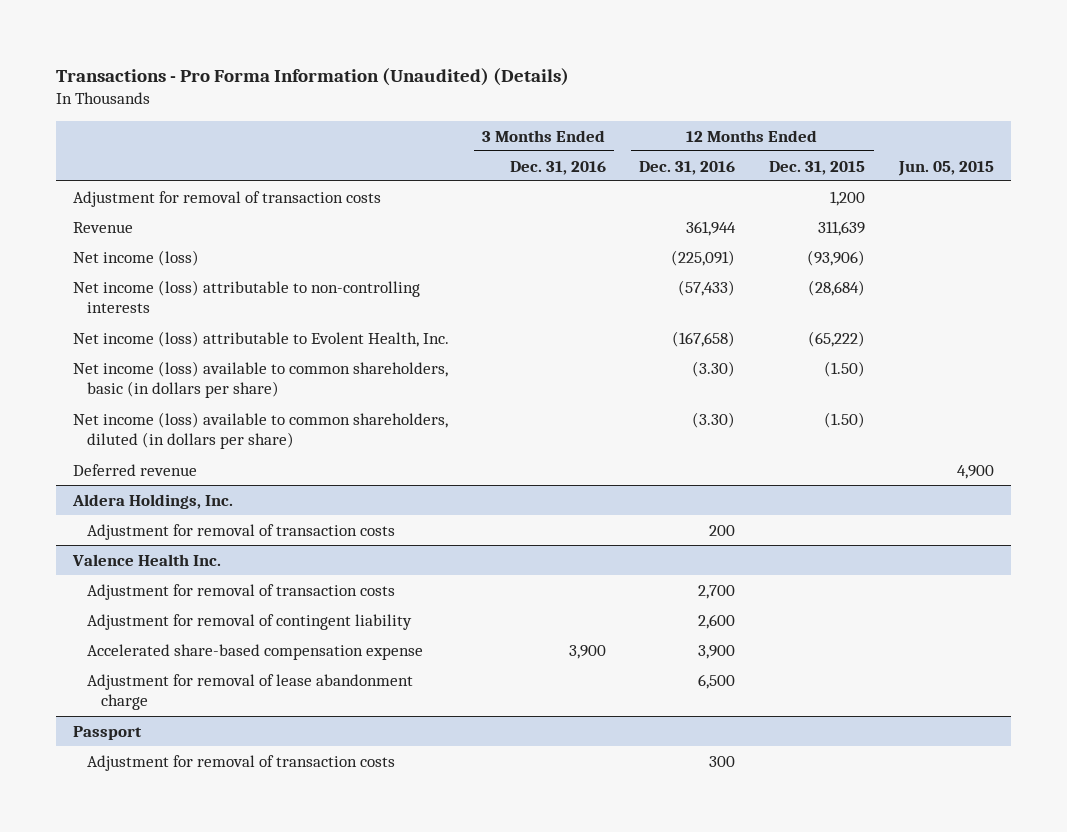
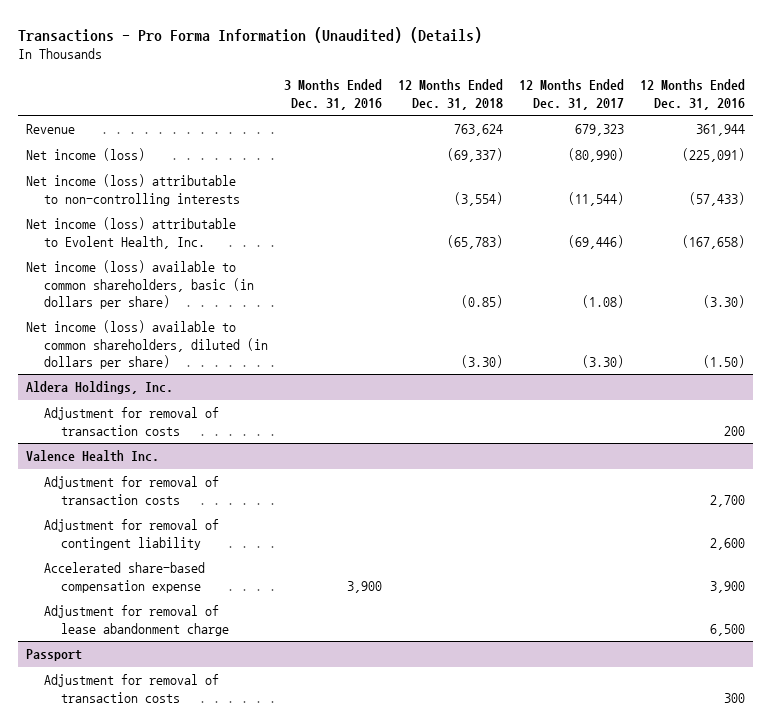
[769,160,866,175] Dec. 31, 2015 -> none
[898,160,995,176] Jun. 05, 2015 -> none
none -> [397,79,503,110] 12 Months Ended Dec. 31, 2018
none -> [518,79,624,110] 12 Months Ended Dec. 31, 2017
[72,190,381,207] Adjustment for removal of transaction costs -> none
[72,463,197,476] Deferred revenue -> none
[692,411,736,428] (3.30) -> [702,354,745,368] (1.50)

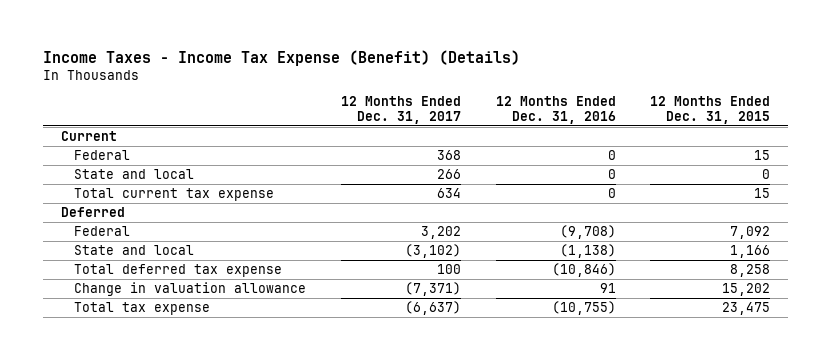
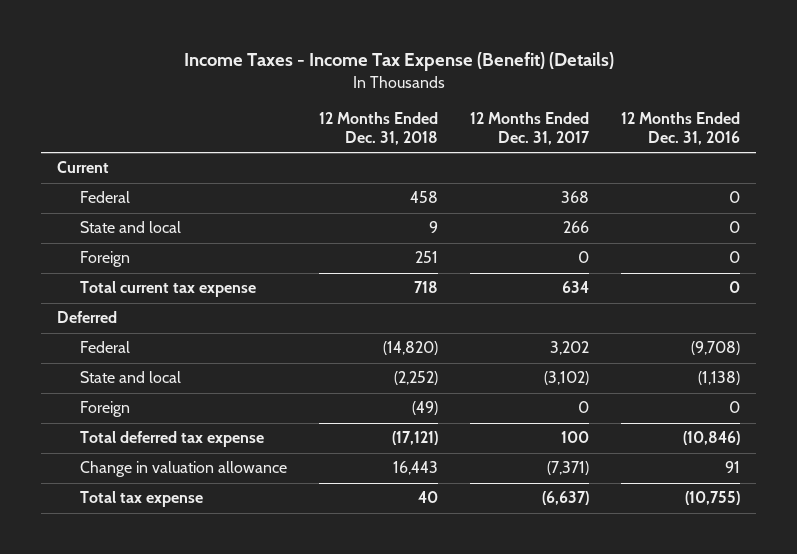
[650,95,771,125] 12 Months Ended Dec. 31, 2015 -> none
none -> [319,111,439,145] 12 Months Ended Dec. 31, 2018
none -> [80,251,131,268] Foreign
none -> [80,401,131,418] Foreign

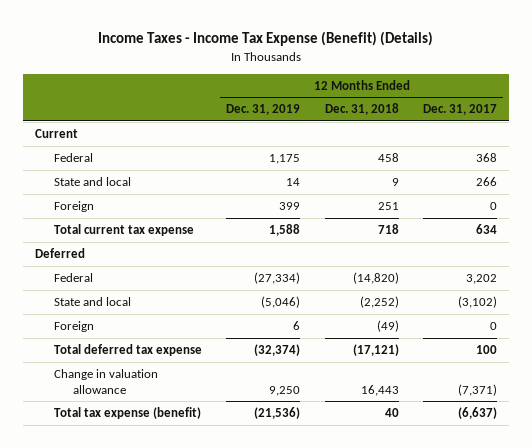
[620,111,740,145] 12 Months Ended Dec. 31, 2016 -> none
none -> [226,104,301,116] Dec. 31, 2019
[80,491,204,508] Total tax expense -> [54,407,202,420] Total tax expense (benefit)

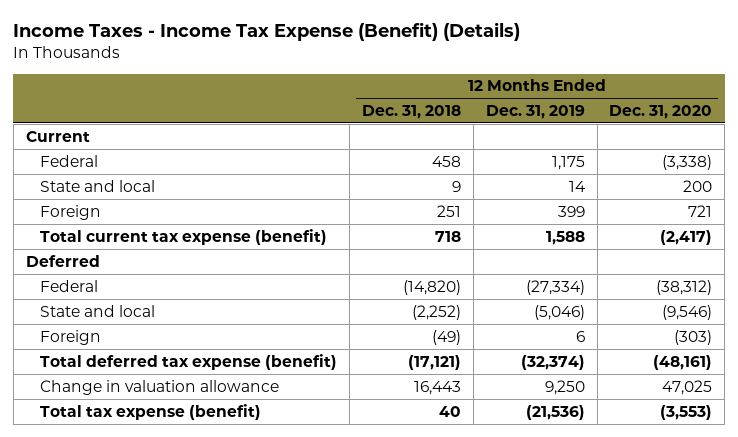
[422,104,497,116] Dec. 31, 2017 -> none
none -> [609,105,713,120] Dec. 31, 2020
[54,224,195,237] Total current tax expense -> [40,228,328,245] Total current tax expense (benefit)
[54,344,203,357] Total deferred tax expense -> [40,353,338,370] Total deferred tax expense (benefit)

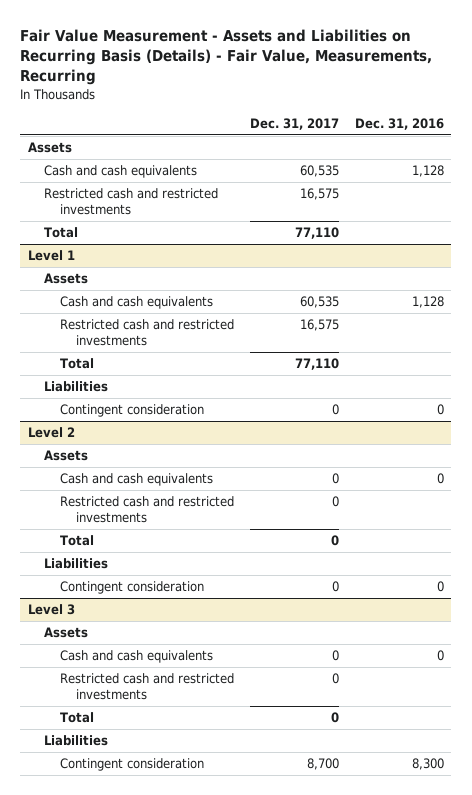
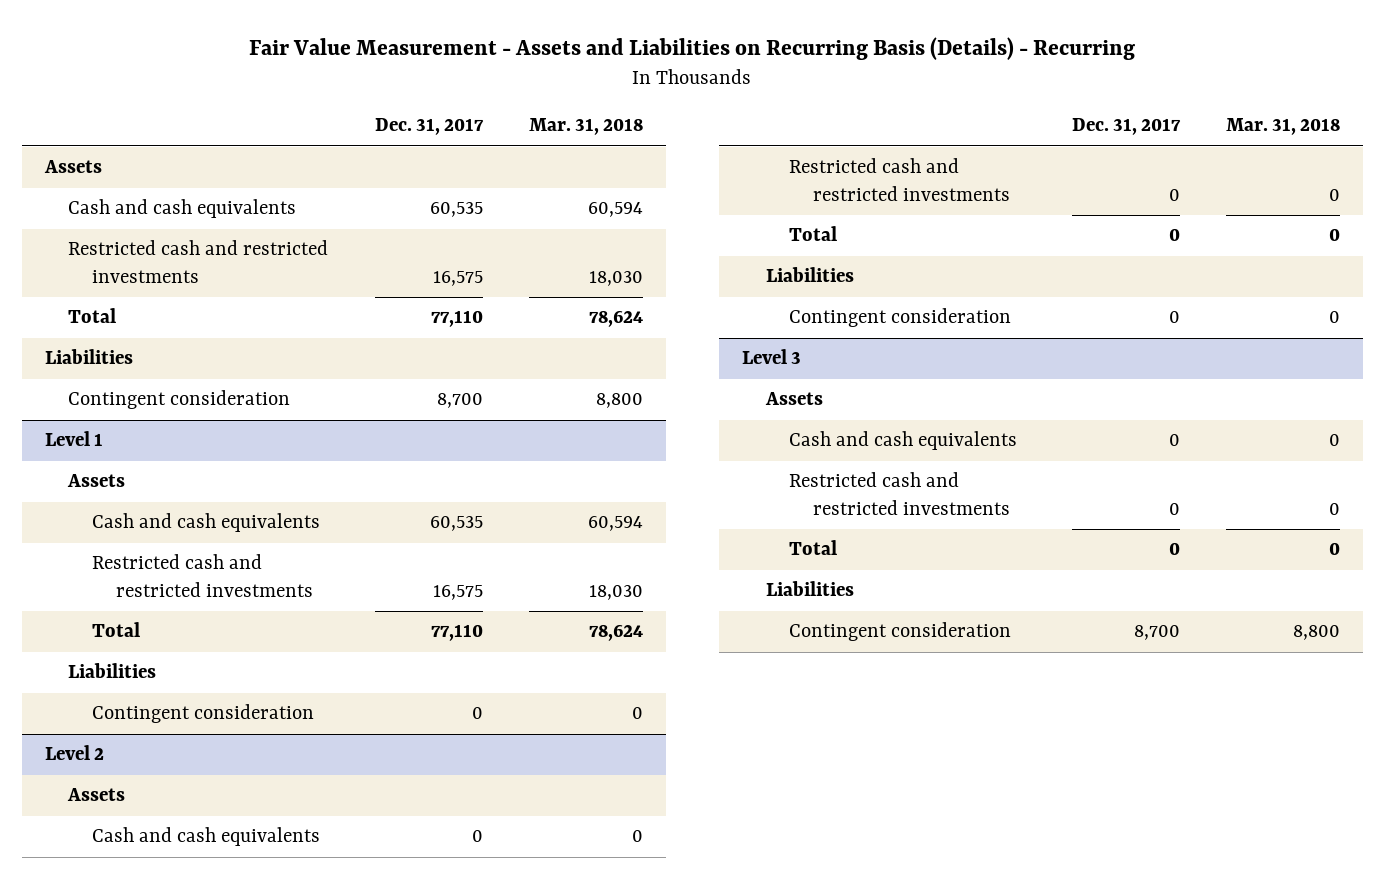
[20,28,433,86] Fair Value Measurement - Assets and Liabilities on Recurring Basis (Details) - Fair Value, Measurements, Recurring -> [249,36,1136,60] Fair Value Measurement - Assets and Liabilities on Recurring Basis (Details) - Recurring
[354,118,444,131] Dec. 31, 2016 -> none
none -> [528,118,643,136] Mar. 31, 2018
none -> [44,349,133,365] Liabilities
none -> [68,390,291,410] Contingent consideration

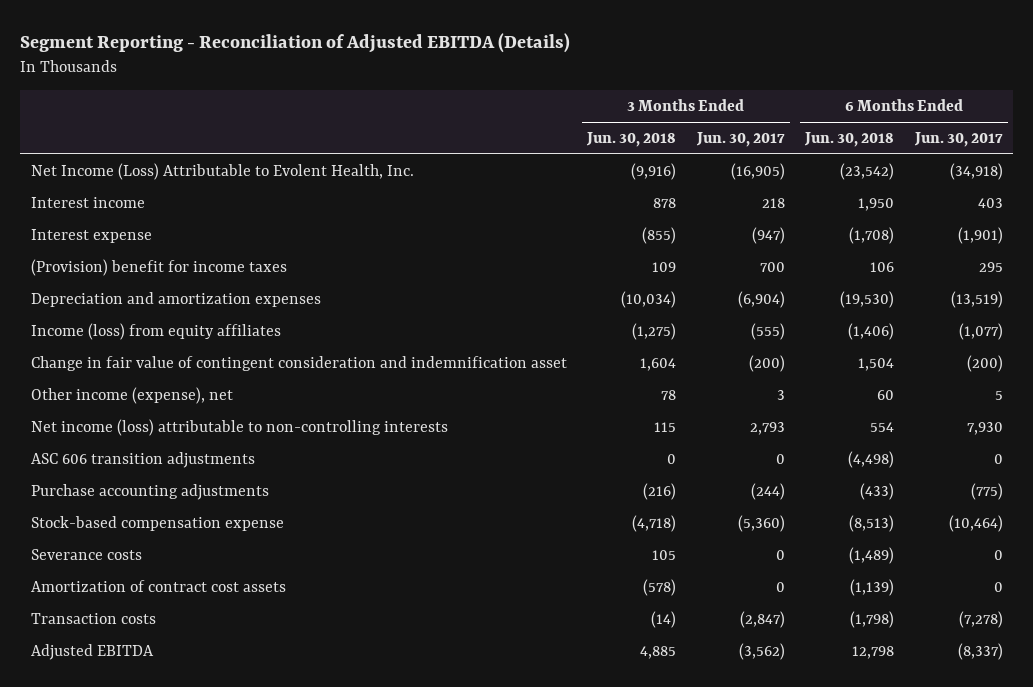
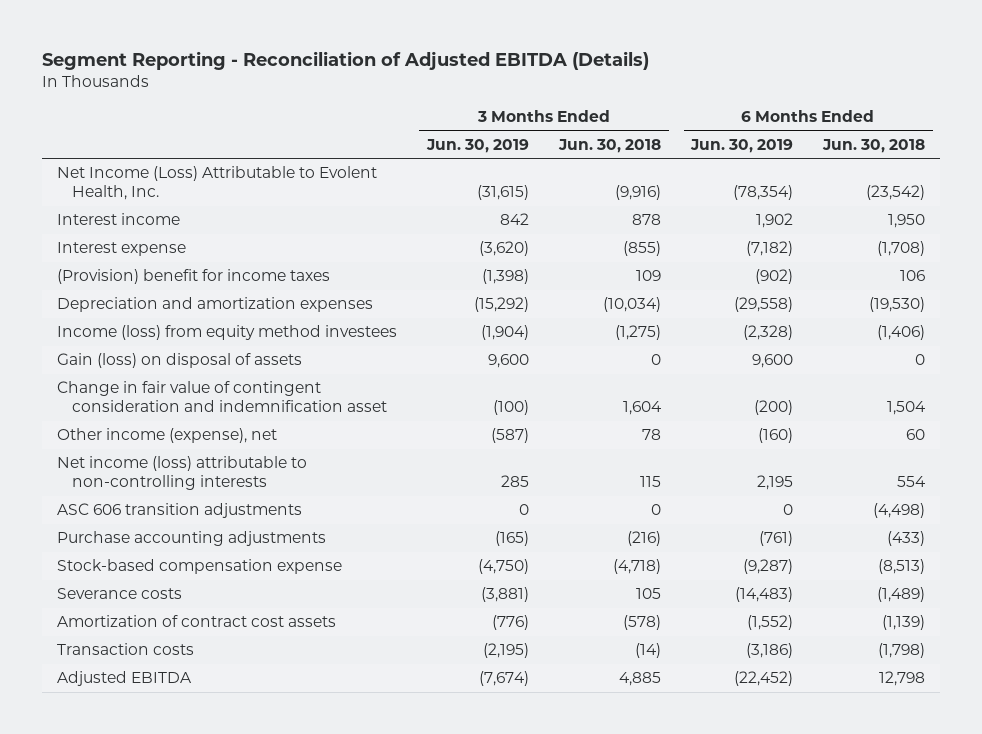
[695,131,785,147] Jun. 30, 2017 -> none
[913,131,1003,147] Jun. 30, 2017 -> none
none -> [425,138,529,153] Jun. 30, 2019
none -> [690,138,794,153] Jun. 30, 2019
[30,322,281,340] Income (loss) from equity affiliates -> [56,325,397,341] Income (loss) from equity method investees
none -> [56,353,302,369] Gain (loss) on disposal of assets

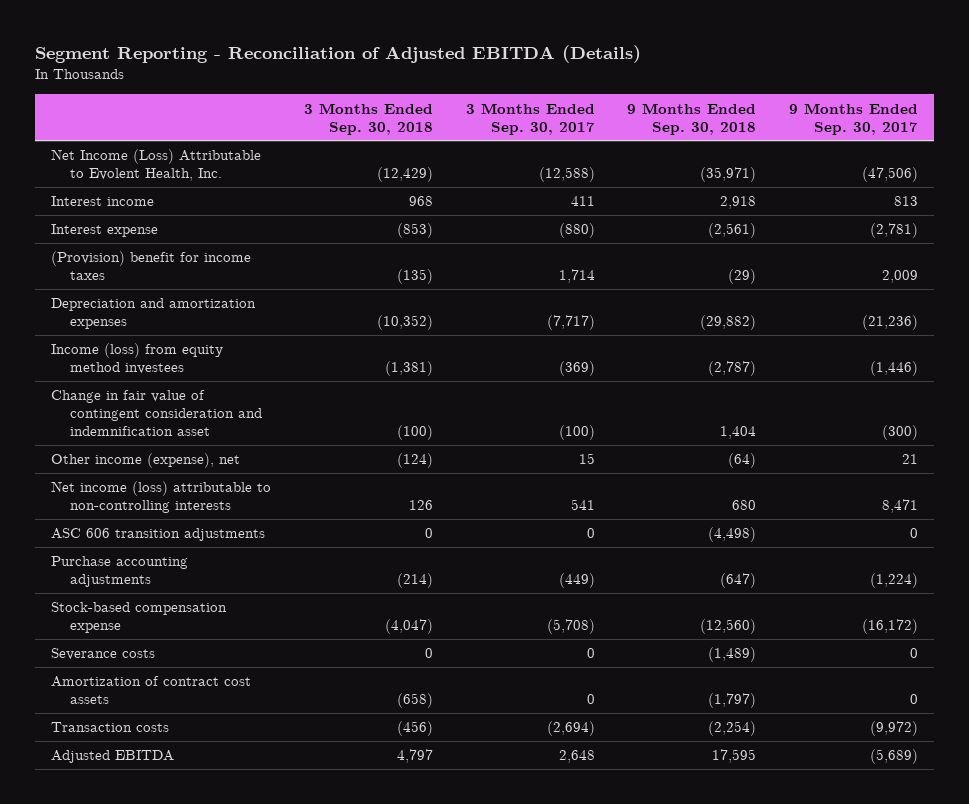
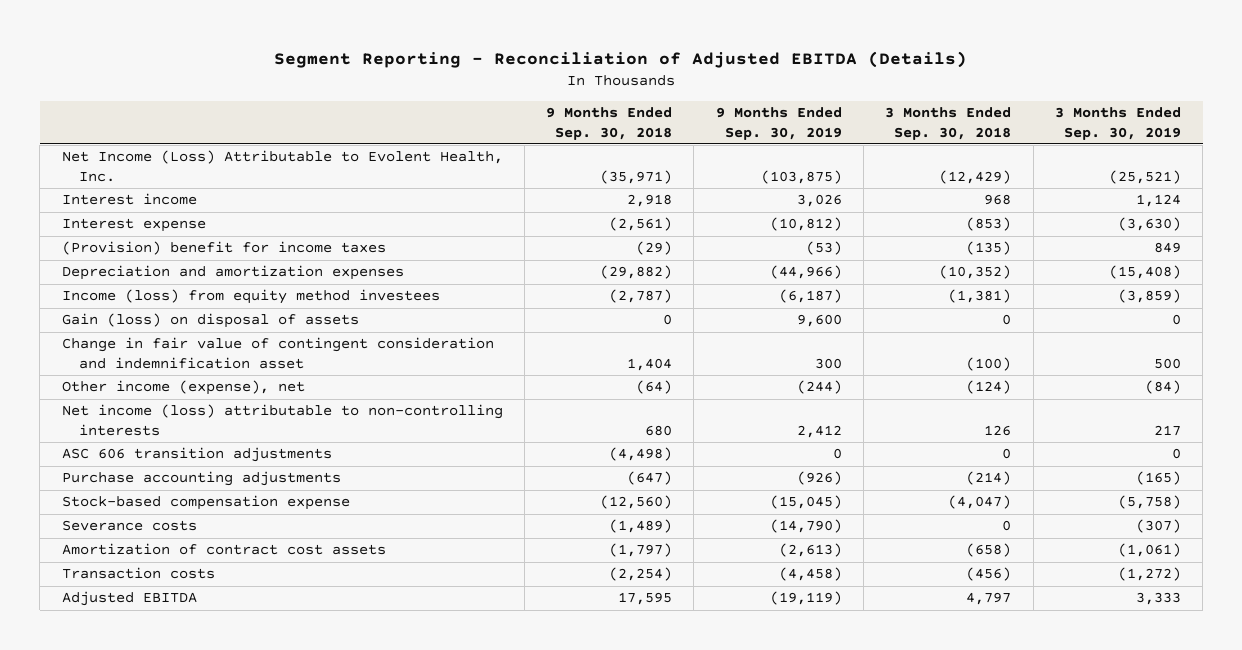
[465,102,595,135] 3 Months Ended Sep. 30, 2017 -> none
[789,102,919,135] 9 Months Ended Sep. 30, 2017 -> none
none -> [715,107,842,140] 9 Months Ended Sep. 30, 2019
none -> [1054,107,1181,140] 3 Months Ended Sep. 30, 2019
none -> [61,313,359,329] Gain (loss) on disposal of assets

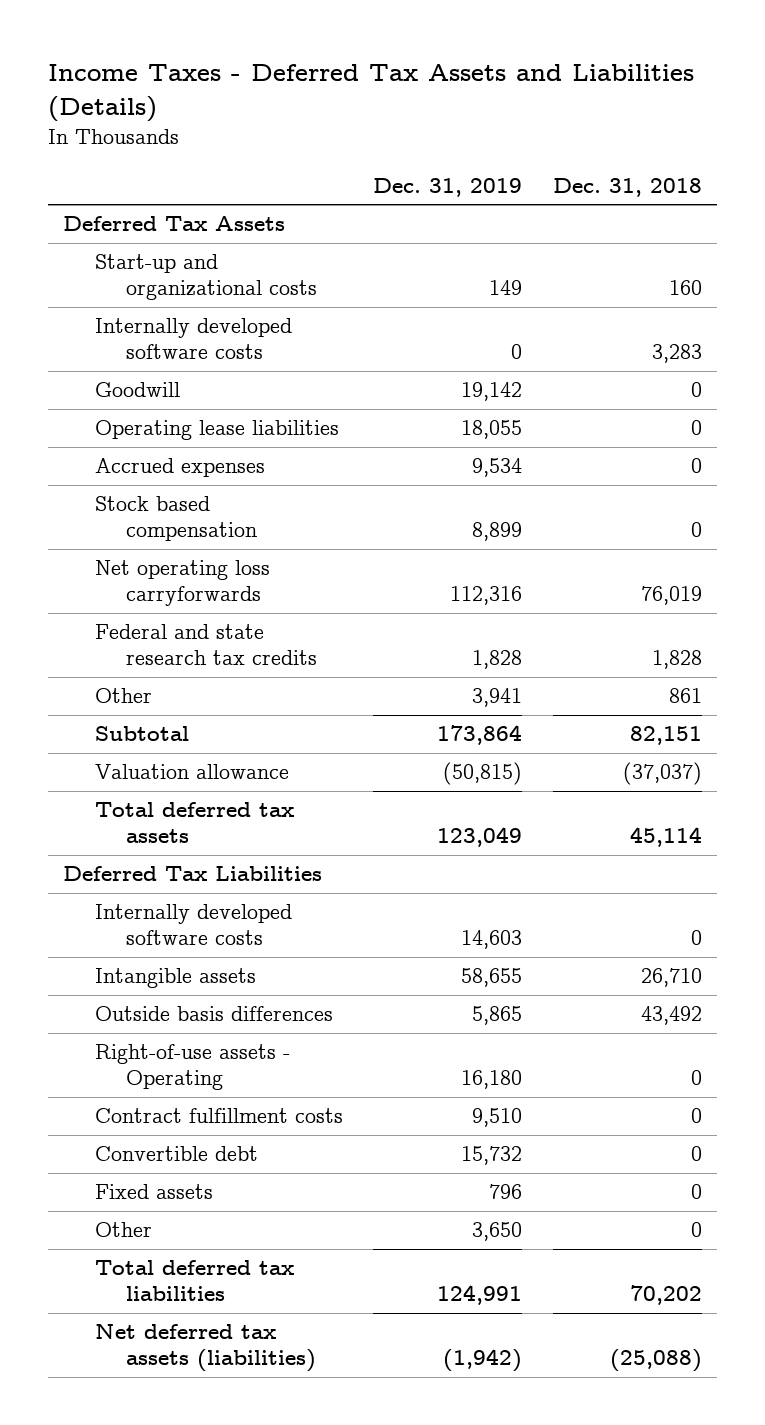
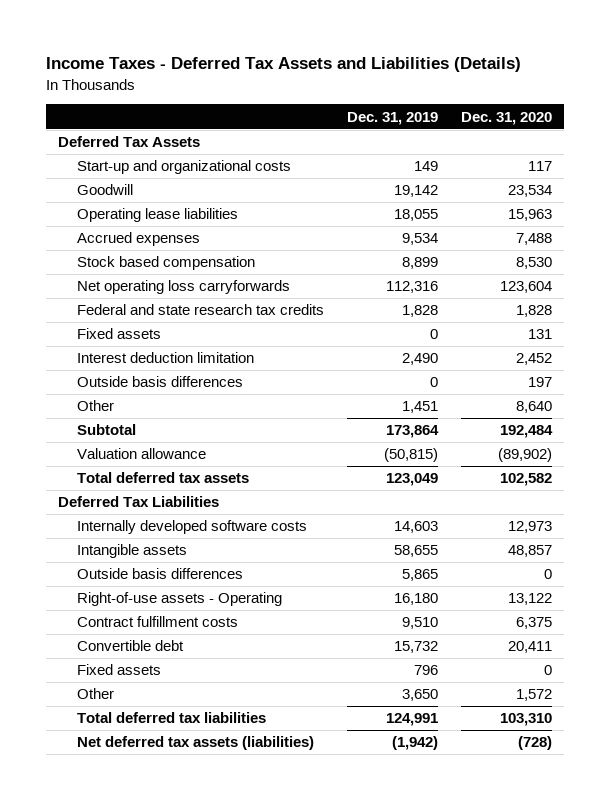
[552,177,702,197] Dec. 31, 2018 -> none
none -> [461,111,553,125] Dec. 31, 2020
[94,318,292,360] Internally developed software costs -> none
none -> [76,328,161,340] Fixed assets
none -> [76,352,254,364] Interest deduction limitation
none -> [76,376,243,388] Outside basis differences
[472,688,523,708] 3,941 -> [402,401,439,414] 1,451

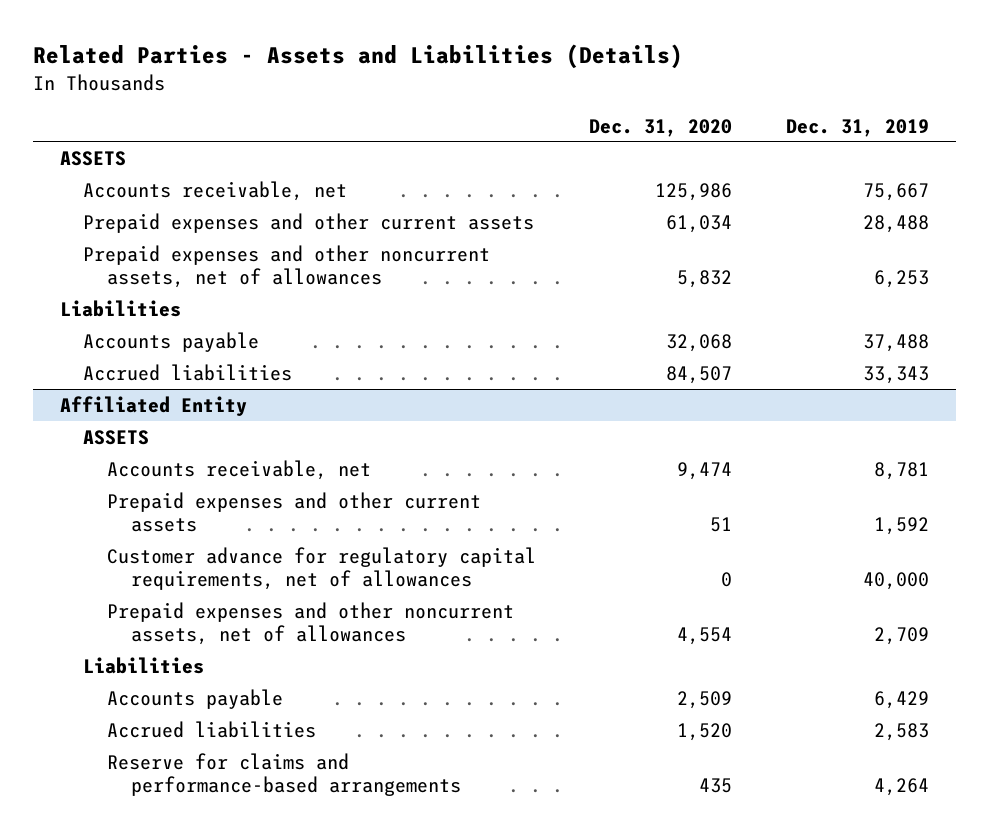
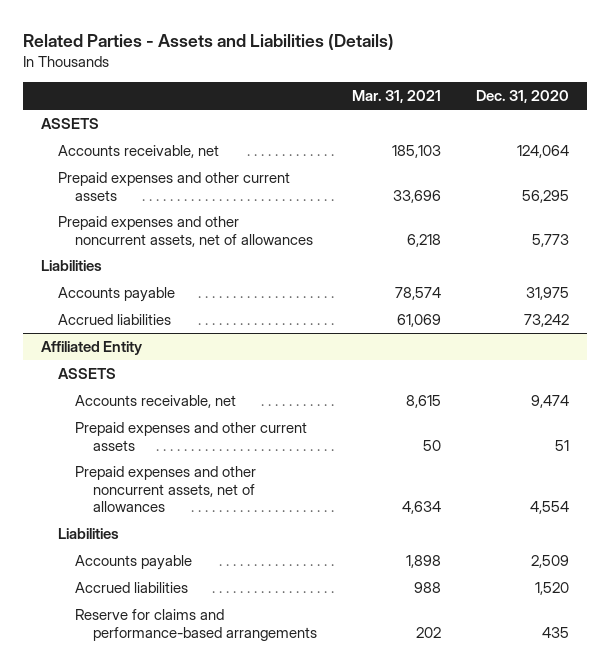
[786,118,930,137] Dec. 31, 2019 -> none
none -> [352,90,442,104] Mar. 31, 2021
[655,182,733,201] 125,986 -> [517,144,570,158] 124,064
[666,214,733,233] 61,034 -> [522,189,570,203] 56,295
[677,270,733,289] 5,832 -> [532,233,570,247] 5,773
[666,333,733,352] 32,068 -> [526,286,570,300] 31,975
[666,365,733,384] 84,507 -> [524,313,570,327] 73,242
[106,546,536,591] Customer advance for regulatory capital requirements, net of allowances -> none

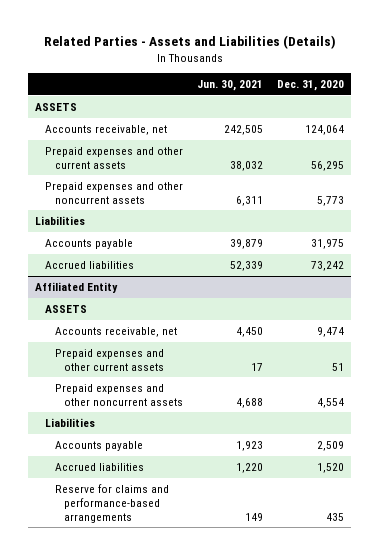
[352,90,442,104] Mar. 31, 2021 -> none
none -> [197,80,264,92] Jun. 30, 2021
[58,215,314,247] Prepaid expenses and other noncurrent assets, net of allowances -> [44,181,183,204] Prepaid expenses and other noncurrent assets
[75,465,257,513] Prepaid expenses and other noncurrent assets, net of allowances -> [54,383,184,406] Prepaid expenses and other noncurrent assets

